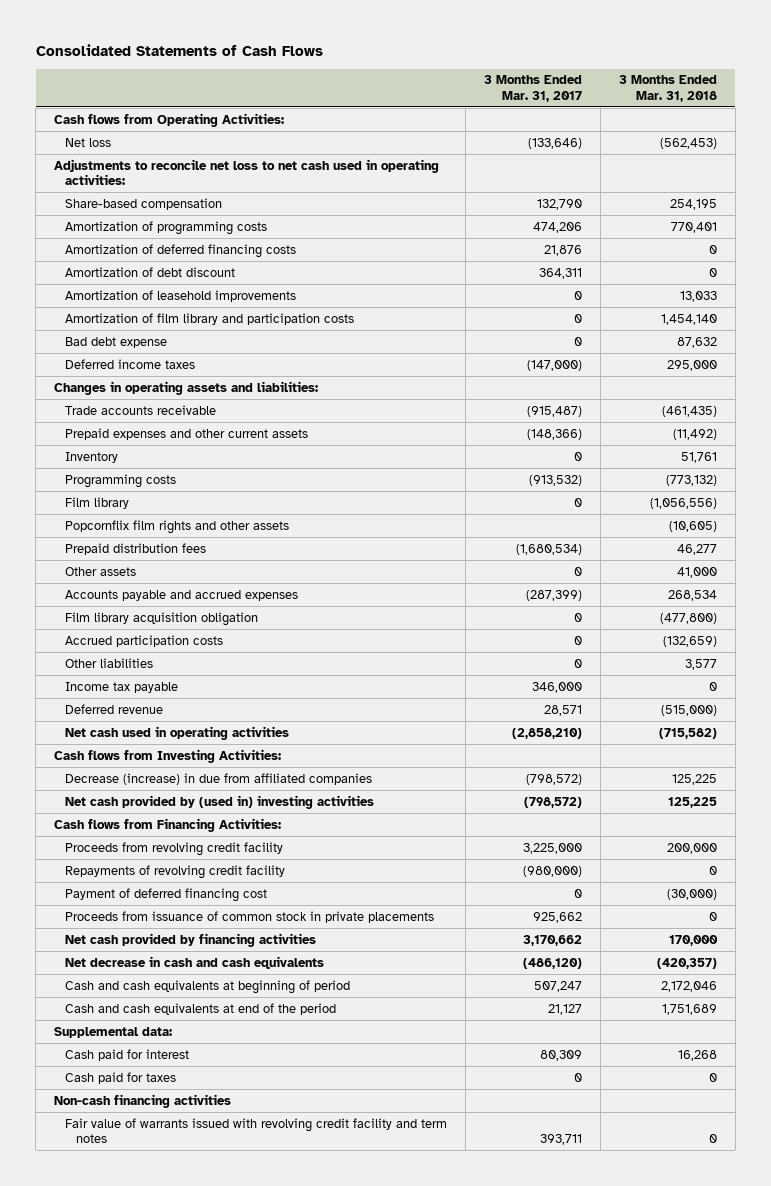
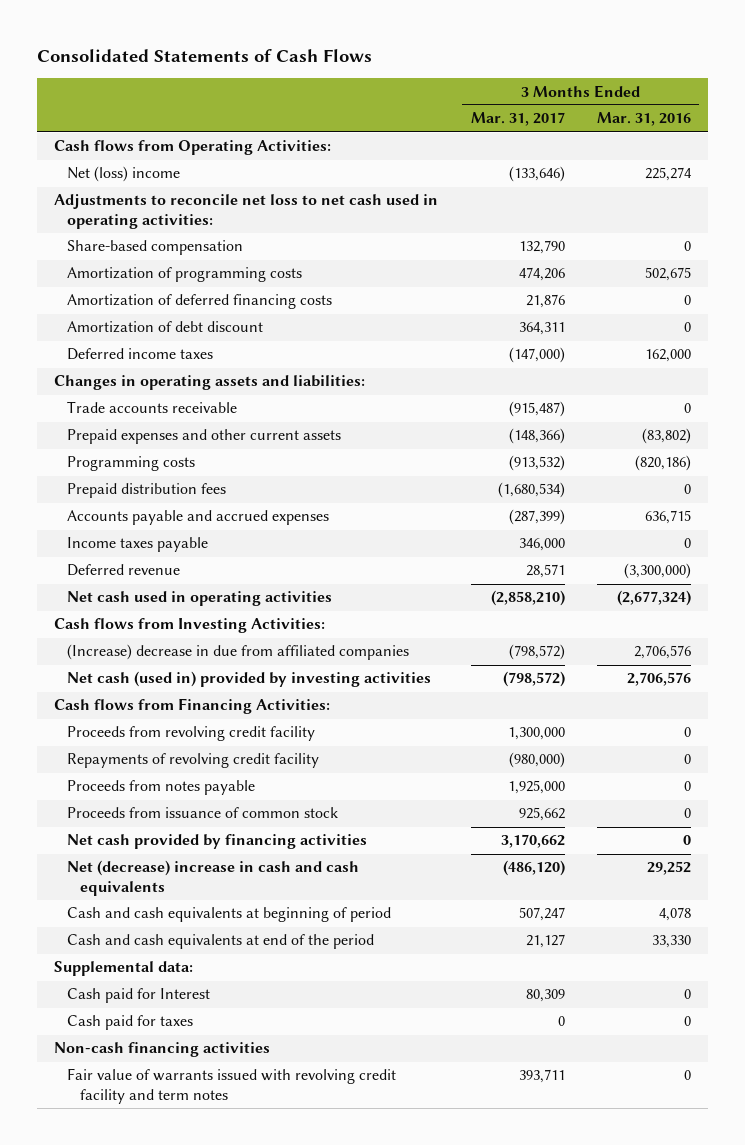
[618,75,717,102] 3 Months Ended Mar. 31, 2018 -> none
none -> [597,112,692,127] Mar. 31, 2016
[64,137,111,147] Net loss -> [66,166,180,183] Net (loss) income
[64,289,296,302] Amortization of leasehold improvements -> none
[64,312,354,325] Amortization of film library and participation costs -> none
[64,336,167,348] Bad debt expense -> none
[64,451,118,463] Inventory -> none
[64,496,129,509] Film library -> none
[64,519,289,534] Popcornflix film rights and other assets -> none
[64,566,136,576] Other assets -> none
[64,611,258,626] Film library acquisition obligation -> none
[64,634,223,647] Accrued participation costs -> none
[64,657,153,668] Other liabilities -> none
[64,681,178,693] Income tax payable -> [66,537,208,553] Income taxes payable
[64,772,372,785] Decrease (increase) in due from affiliated companies -> [66,644,409,661] (Increase) decrease in due from affiliated companies
[64,794,374,809] Net cash provided by (used in) investing activities -> [66,671,431,688] Net cash (used in) provided by investing activities
[522,842,582,854] 3,225,000 -> [507,727,565,741] 1,300,000
[64,887,267,902] Payment of deferred financing cost -> none
none -> [66,780,255,796] Proceeds from notes payable
[64,910,434,923] Proceeds from issuance of common stock in private placements -> [66,807,338,819] Proceeds from issuance of common stock
[64,955,324,969] Net decrease in cash and cash equivalents -> [66,860,359,896] Net (decrease) increase in cash and cash equivalents
[64,1048,189,1061] Cash paid for interest -> [66,988,210,1004] Cash paid for Interest

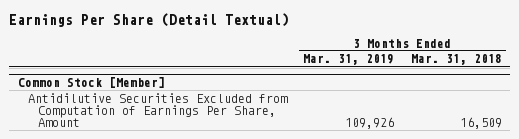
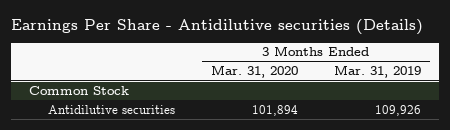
[9,12,290,27] Earnings Per Share (Detail Textual) -> [10,19,423,36] Earnings Per Share - Antidilutive securities (Details)
[410,54,502,66] Mar. 31, 2018 -> none
none -> [210,64,298,78] Mar. 31, 2020
[17,76,165,88] Common Stock [Member] -> [28,85,129,95] Common Stock
[27,92,288,127] Antidilutive Securities Excluded from Computation of Earnings Per Share, Amount -> [47,104,175,114] Antidilutive securities

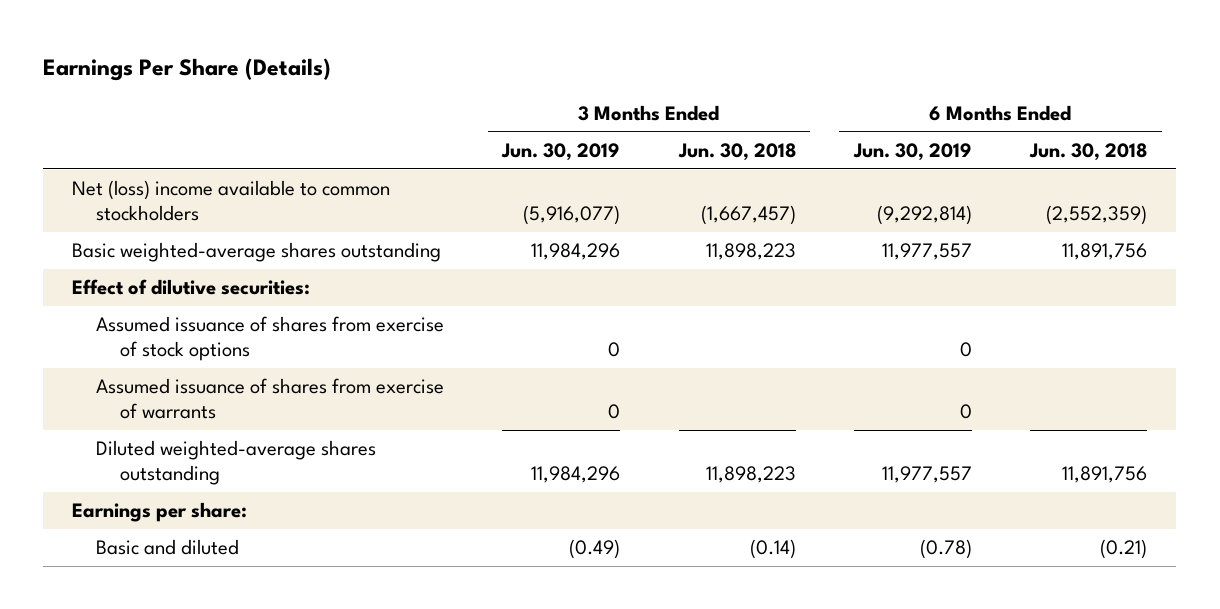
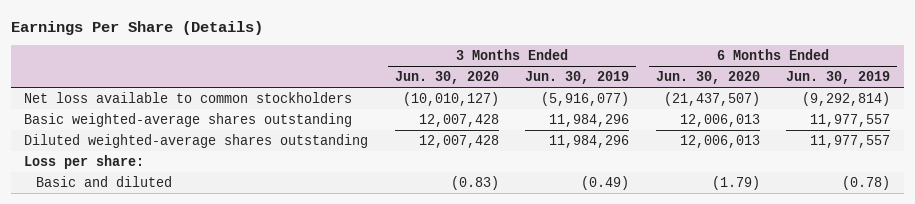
[677,142,796,161] Jun. 30, 2018 -> none
[1029,142,1148,161] Jun. 30, 2018 -> none
none -> [394,71,499,85] Jun. 30, 2020
none -> [655,71,760,85] Jun. 30, 2020
[72,180,391,222] Net (loss) income available to common stockholders -> [24,91,353,103] Net loss available to common stockholders
[72,279,311,296] Effect of dilutive securities: -> none
[96,316,445,362] Assumed issuance of shares from exercise of stock options -> none
[96,378,445,420] Assumed issuance of shares from exercise of warrants -> none
[72,502,248,523] Earnings per share: -> [24,154,145,169] Loss per share:

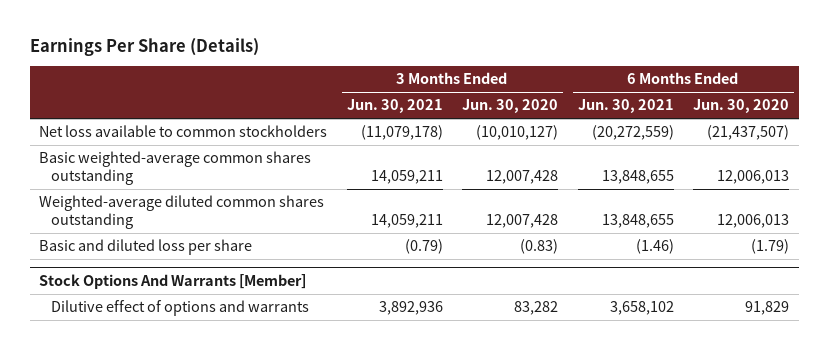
[525,71,630,85] Jun. 30, 2019 -> none
[786,71,891,85] Jun. 30, 2019 -> none
none -> [346,99,443,114] Jun. 30, 2021
none -> [577,99,674,114] Jun. 30, 2021
[24,154,145,169] Loss per share: -> none
[24,112,353,127] Basic weighted-average shares outstanding -> [39,151,312,186] Basic weighted-average common shares outstanding
[24,133,369,148] Diluted weighted-average shares outstanding -> [39,195,325,230] Weighted-average diluted common shares outstanding
[36,175,173,187] Basic and diluted -> [39,239,253,256] Basic and diluted loss per share
none -> [39,274,307,290] Stock Options And Warrants [Member]
none -> [51,300,310,317] Dilutive effect of options and warrants

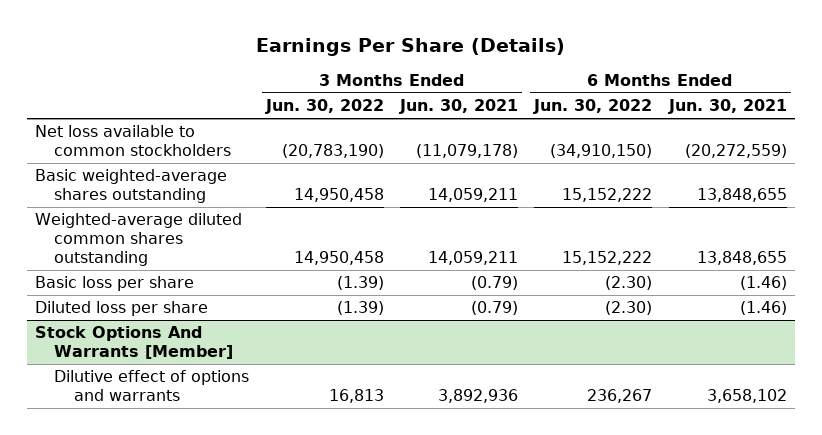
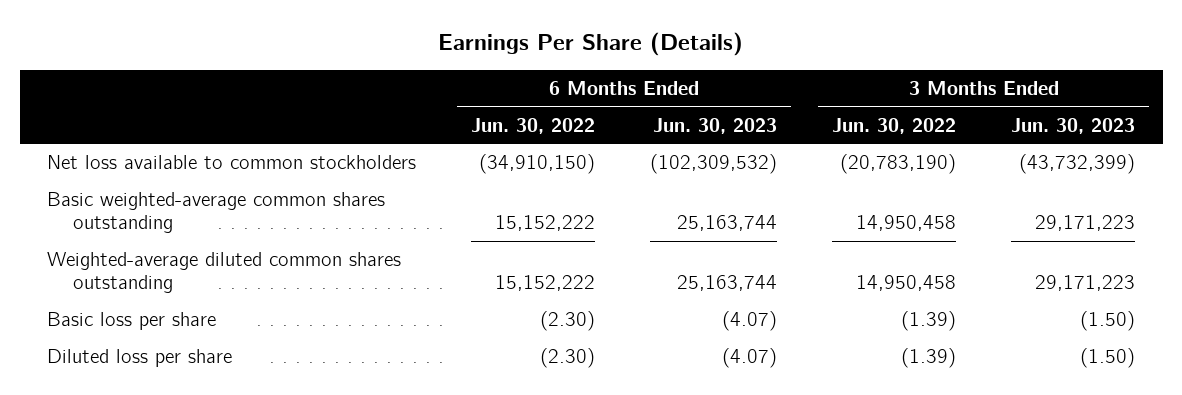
[399,99,519,115] Jun. 30, 2021 -> none
[667,99,787,115] Jun. 30, 2021 -> none
none -> [653,117,778,134] Jun. 30, 2023
none -> [1011,117,1136,134] Jun. 30, 2023
[34,169,227,204] Basic weighted-average shares outstanding -> [47,192,386,234] Basic weighted-average common shares outstanding
[34,326,234,360] Stock Options And Warrants [Member] -> none
[54,370,250,402] Dilutive effect of options and warrants -> none

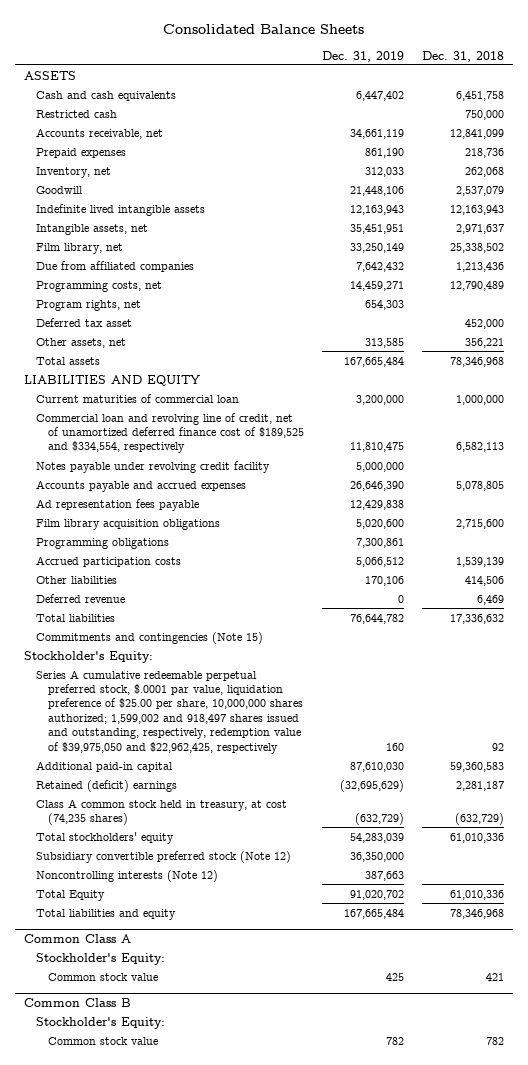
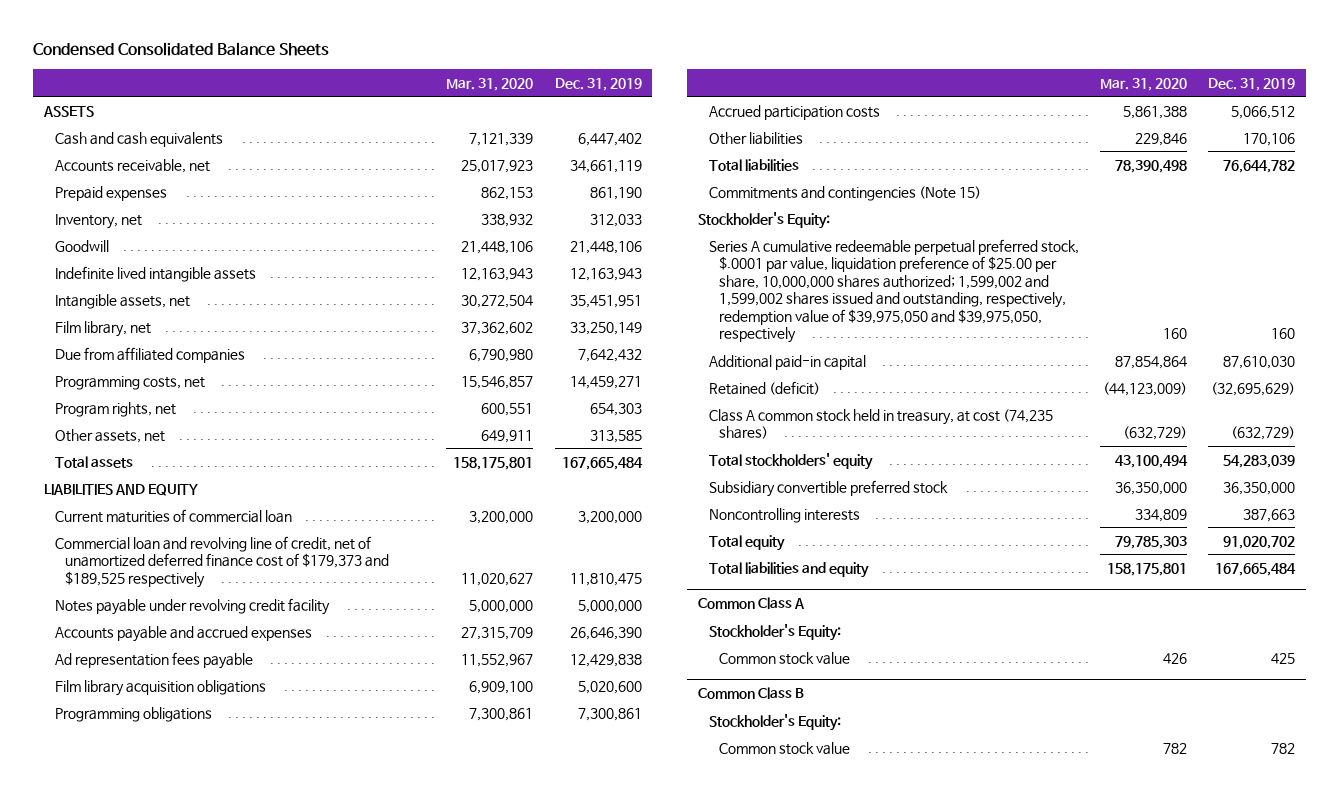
[162,23,364,34] Consolidated Balance Sheets -> [33,42,330,57] Condensed Consolidated Balance Sheets
[422,50,505,62] Dec. 31, 2018 -> none
none -> [446,77,534,91] Mar. 31, 2020
[35,109,117,118] Restricted cash -> none
[35,317,132,327] Deferred tax asset -> none
[35,412,304,454] Commercial loan and revolving line of credit, net of unamortized deferred finance cost of $189,525 and $334,554, respectively -> [54,535,390,588] Commercial loan and revolving line of credit, net of unamortized deferred finance cost of $179,373 and $189,525 respectively
[35,593,125,603] Deferred revenue -> none
[35,669,303,754] Series A cumulative redeemable perpetual preferred stock, $.0001 par value, liquidation preference of $25.00 per share, 10,000,000 shares authorized; 1,599,002 and 918,497 shares issued and outstanding, respectively, redemption value of $39,975,050 and $22,962,425, respectively -> [708,238,1079,344] Series A cumulative redeemable perpetual preferred stock, $.0001 par value, liquidation preference of $25.00 per share, 10,000,000 shares authorized; 1,599,002 and 1,599,002 shares issued and outstanding, respectively, redemption value of $39,975,050 and $39,975,050, respectively
[35,779,177,792] Retained (deficit) earnings -> [708,380,820,395] Retained (deficit)
[35,850,291,863] Subsidiary convertible preferred stock (Note 12) -> [708,479,948,497] Subsidiary convertible preferred stock
[35,869,218,882] Noncontrolling interests (Note 12) -> [708,507,860,523] Noncontrolling interests
[35,889,105,901] Total Equity -> [708,534,785,551] Total equity

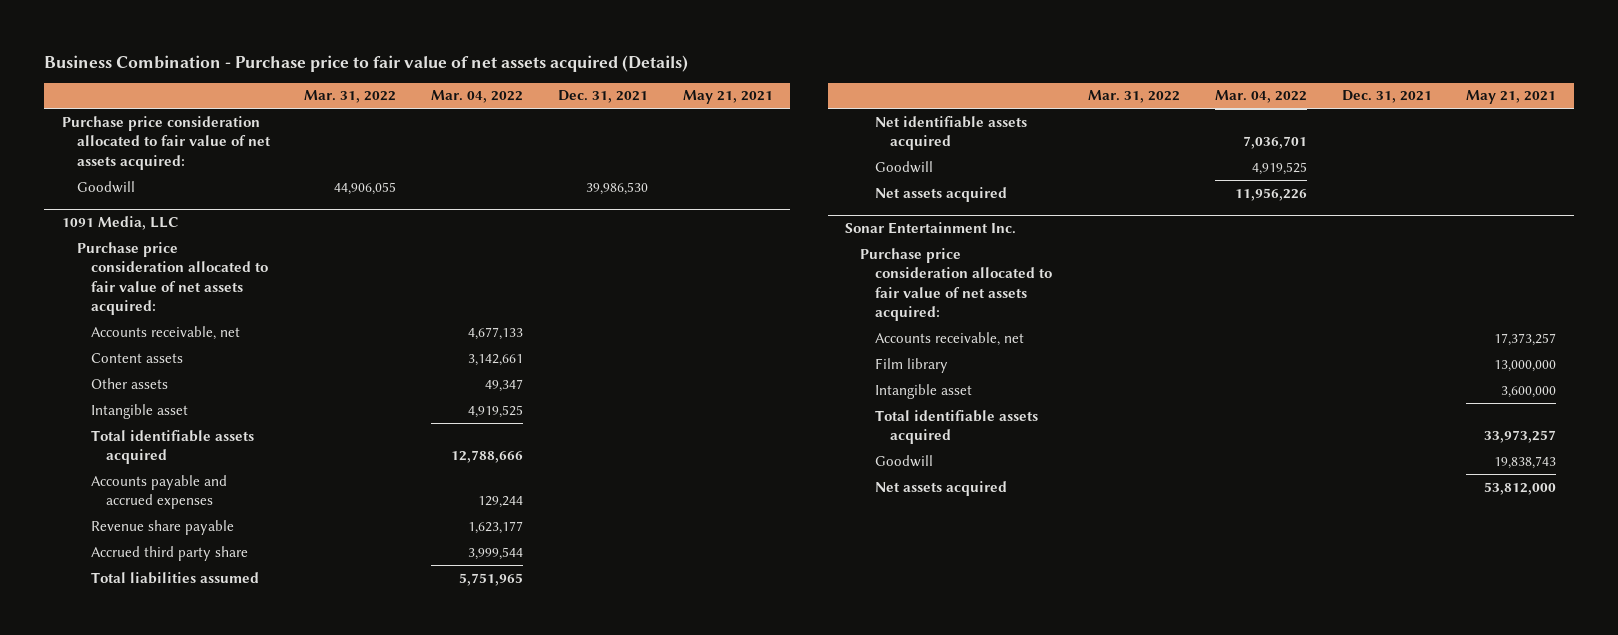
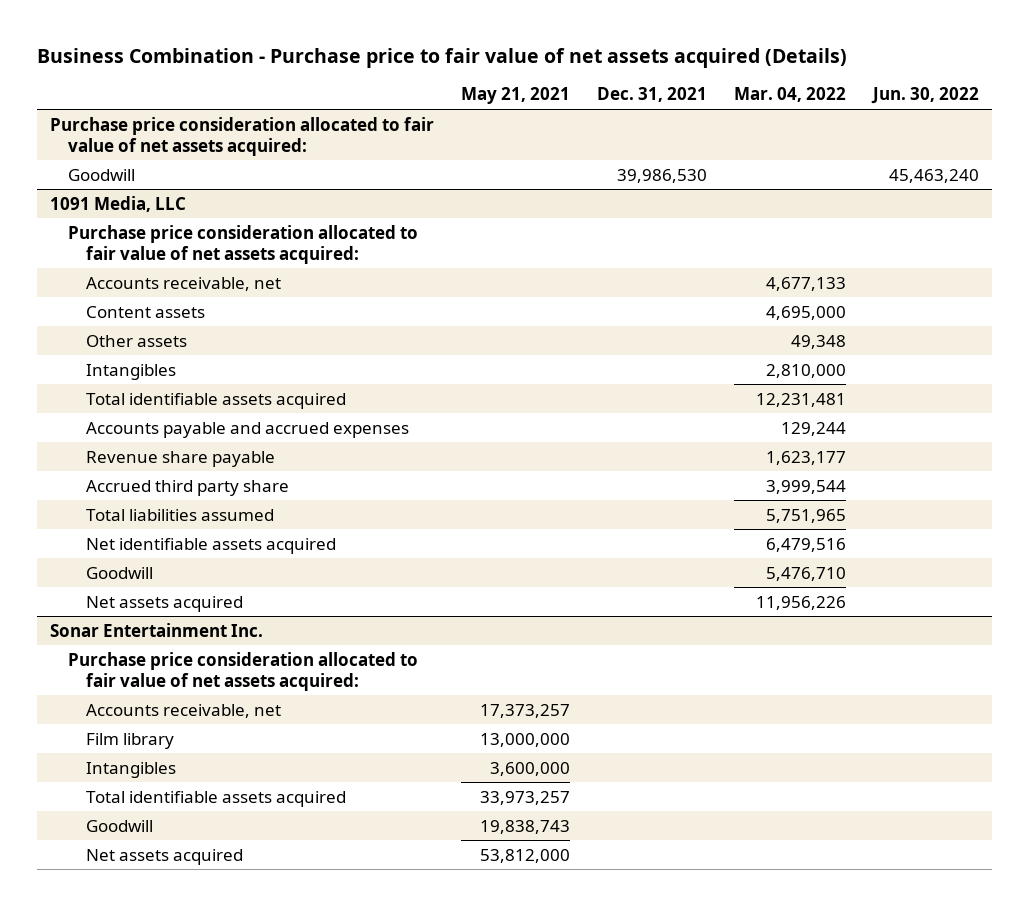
[304,90,397,104] Mar. 31, 2022 -> none
none -> [870,87,979,105] Jun. 30, 2022
[91,403,189,419] Intangible asset -> none
[468,353,524,366] 3,142,661 -> [765,305,846,320] 4,695,000
[485,378,524,392] 49,347 -> [790,334,846,349] 49,348
none -> [85,363,176,380] Intangibles
[451,450,524,464] 12,788,666 -> [755,392,846,407] 12,231,481
[1242,136,1307,150] 7,036,701 -> [765,537,846,552] 6,479,516
[1251,161,1307,175] 4,919,525 -> [765,566,846,581] 5,476,710
[874,383,972,399] Intangible asset -> [85,761,176,778] Intangibles

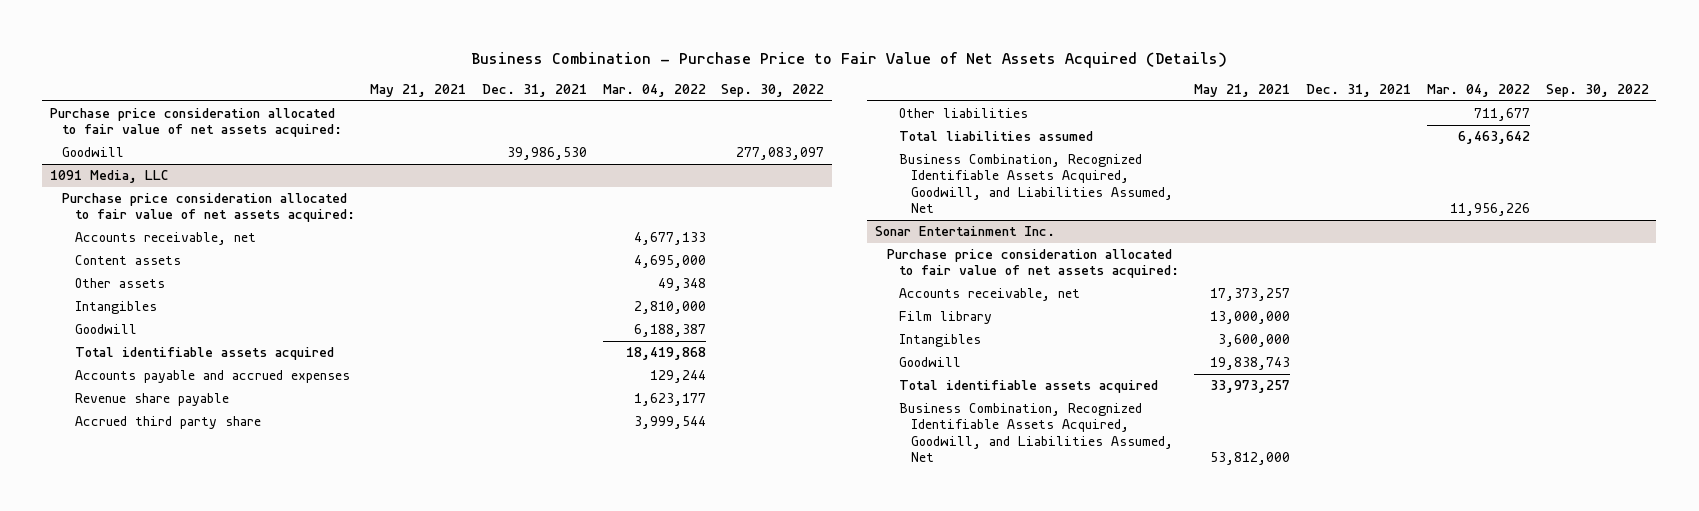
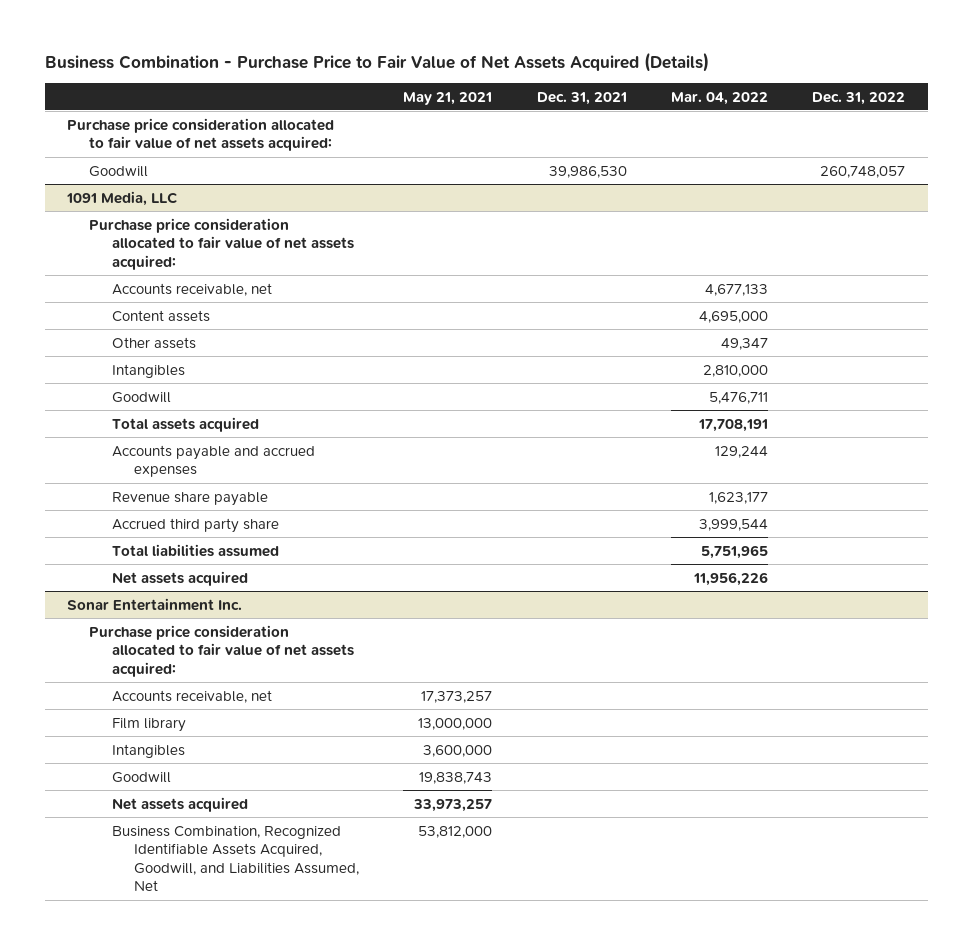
[721,83,825,97] Sep. 30, 2022 -> none
none -> [812,91,906,105] Dec. 31, 2022
[657,278,706,292] 49,348 -> [721,337,769,350] 49,347
[633,324,706,338] 6,188,387 -> [709,391,769,404] 5,476,711
[74,347,334,361] Total identifiable assets acquired -> [111,416,259,432] Total assets acquired
[625,347,706,361] 18,419,868 -> [698,418,769,432] 17,708,191
[898,108,1028,119] Other liabilities -> none
[1457,131,1530,145] 6,463,642 -> [701,544,769,559] 5,751,965
[898,154,1173,213] Business Combination, Recognized Identifiable Assets Acquired, Goodwill, and Liabilities Assumed, Net -> [111,570,248,586] Net assets acquired
[898,380,1158,394] Total identifiable assets acquired -> [111,796,248,812] Net assets acquired

